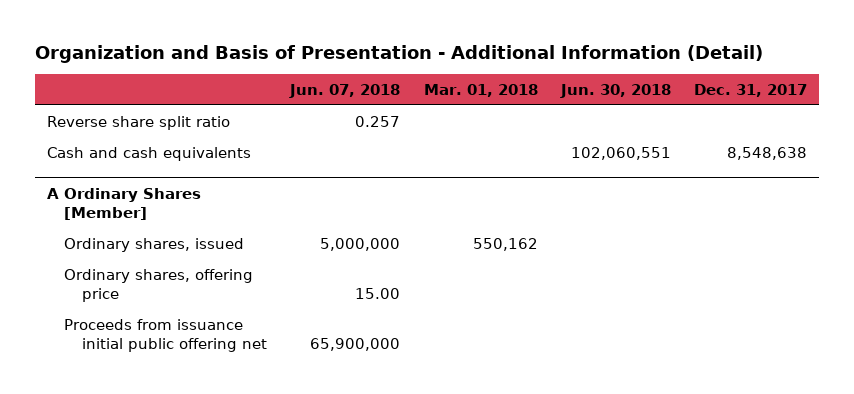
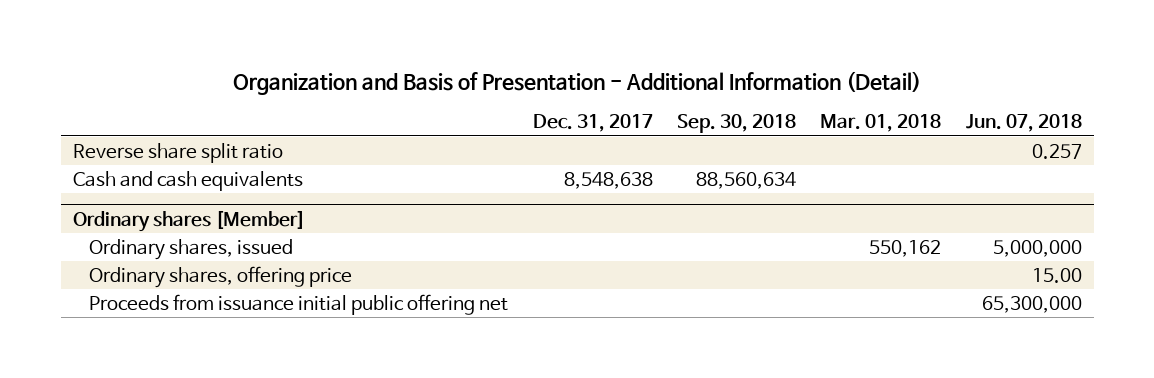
[559,83,671,98] Jun. 30, 2018 -> none
none -> [677,114,797,134] Sep. 30, 2018
[46,187,201,221] A Ordinary Shares [Member] -> [72,209,305,232] Ordinary shares [Member]
[310,338,401,352] 65,900,000 -> [981,295,1082,313] 65,300,000

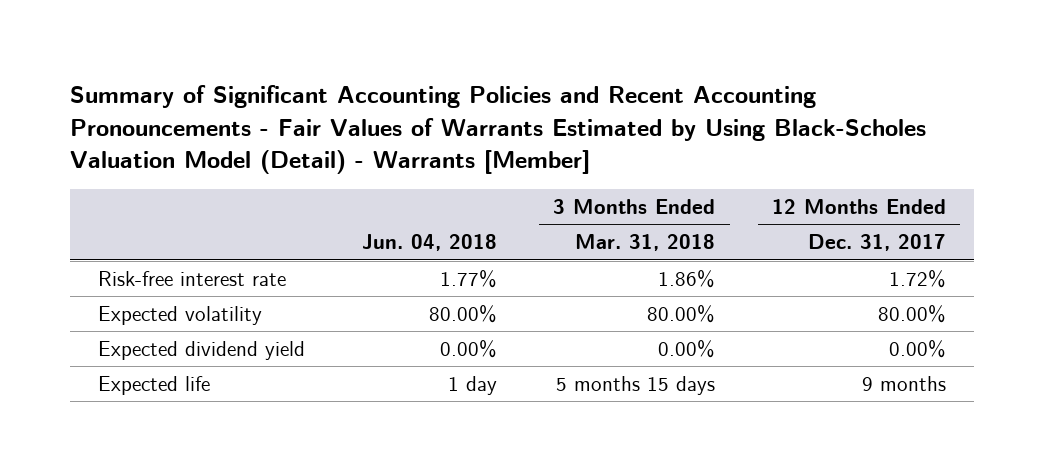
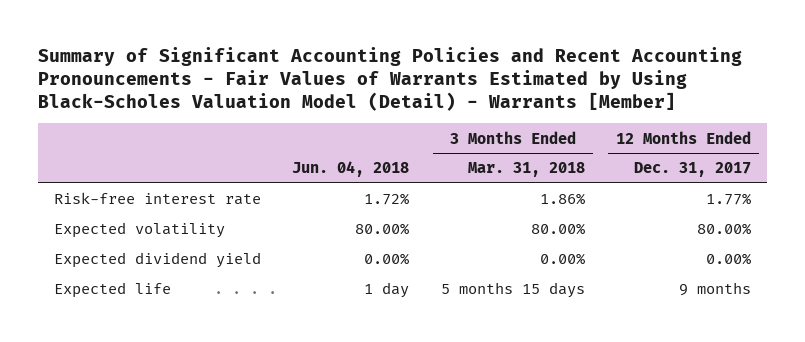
[439,269,497,288] 1.77% -> [364,193,410,206] 1.72%
[888,269,946,288] 1.72% -> [706,193,752,206] 1.77%

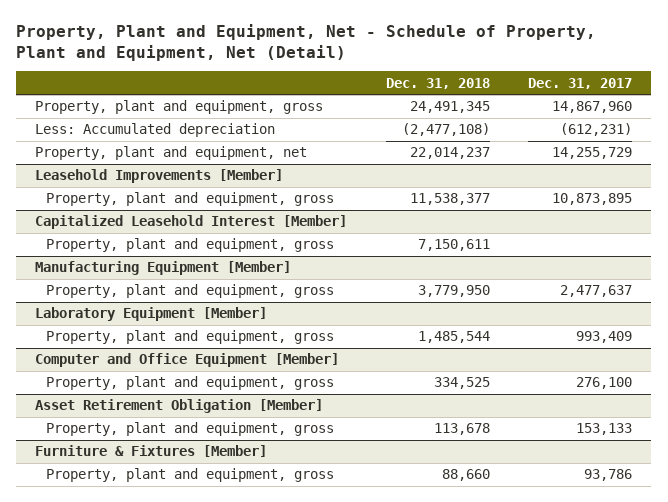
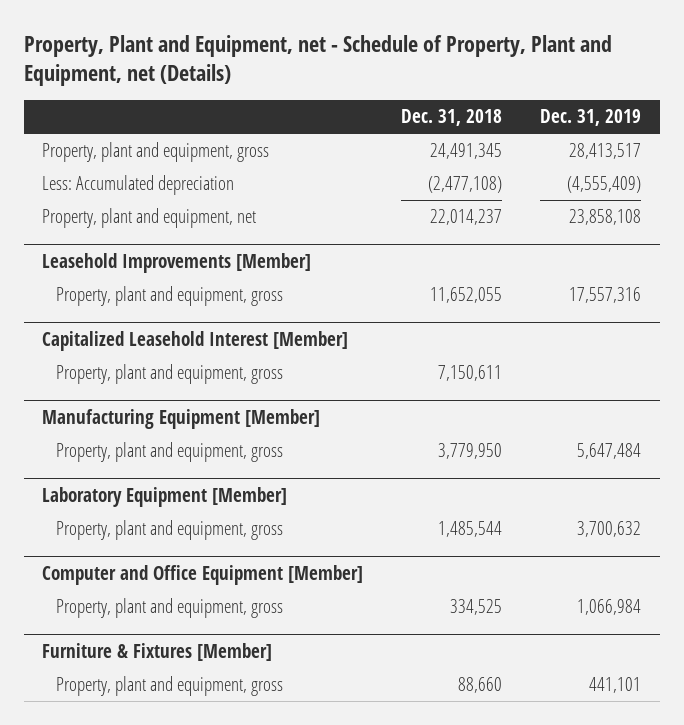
[16,24,597,61] Property, Plant and Equipment, Net - Schedule of Property, Plant and Equipment, Net (Detail) -> [23,35,612,87] Property, Plant and Equipment, net - Schedule of Property, Plant and Equipment, net (Details)
[528,77,633,89] Dec. 31, 2017 -> none
none -> [540,109,642,127] Dec. 31, 2019
[409,193,490,206] 11,538,377 -> [430,287,503,304] 11,652,055
[35,399,324,414] Asset Retirement Obligation [Member] -> none
[46,422,335,437] Property, plant and equipment, gross -> none

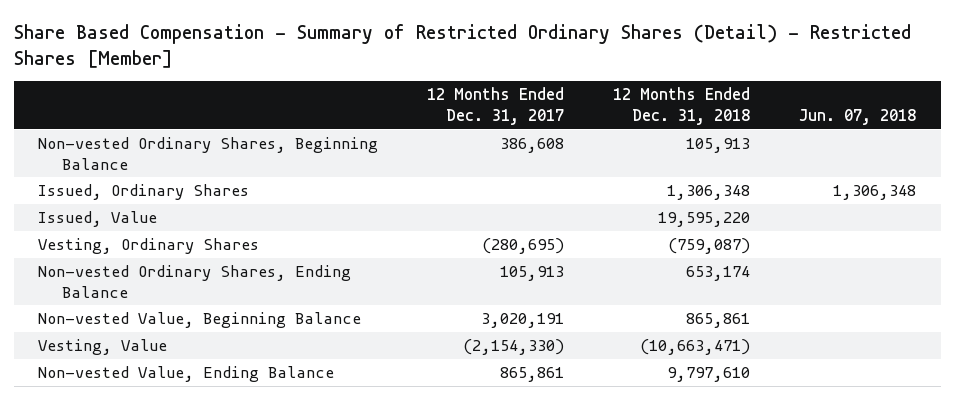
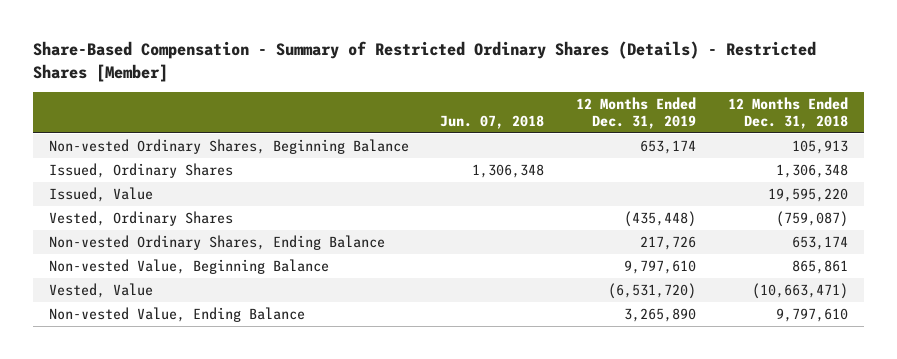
[13,24,911,68] Share Based Compensation - Summary of Restricted Ordinary Shares (Detail) - Restricted Shares [Member] -> [32,41,816,82] Share-Based Compensation - Summary of Restricted Ordinary Shares (Details) - Restricted Shares [Member]
[427,87,565,125] 12 Months Ended Dec. 31, 2017 -> none
none -> [576,97,697,129] 12 Months Ended Dec. 31, 2019
[38,238,260,255] Vesting, Ordinary Shares -> [48,211,233,227] Vested, Ordinary Shares
[38,339,168,356] Vesting, Value -> [48,283,153,299] Vested, Value

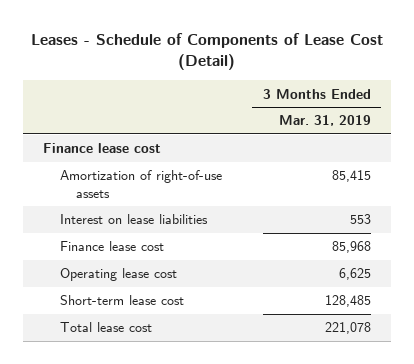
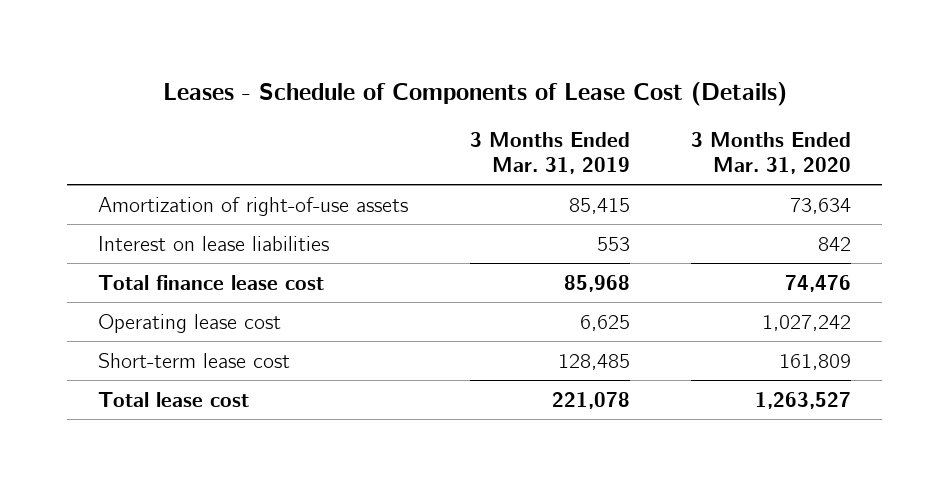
[30,32,383,71] Leases - Schedule of Components of Lease Cost (Detail) -> [162,81,787,106] Leases - Schedule of Components of Lease Cost (Details)
none -> [691,131,852,175] 3 Months Ended Mar. 31, 2020
[43,143,162,154] Finance lease cost -> none
[59,241,164,252] Finance lease cost -> [98,274,325,290] Total finance lease cost

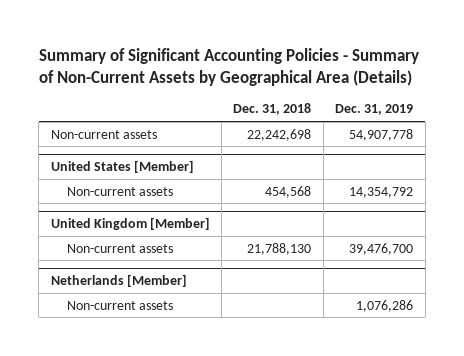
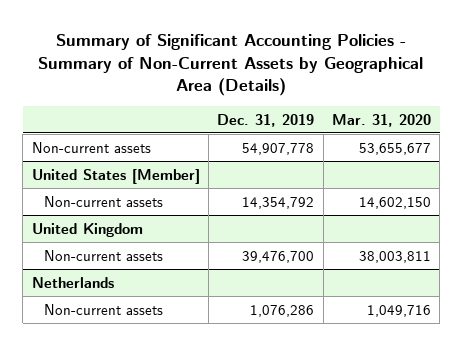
[233,103,312,116] Dec. 31, 2018 -> none
none -> [331,113,431,127] Mar. 31, 2020
[50,217,210,231] United Kingdom [Member] -> [31,222,143,237] United Kingdom
[50,274,187,288] Netherlands [Member] -> [31,276,114,288] Netherlands

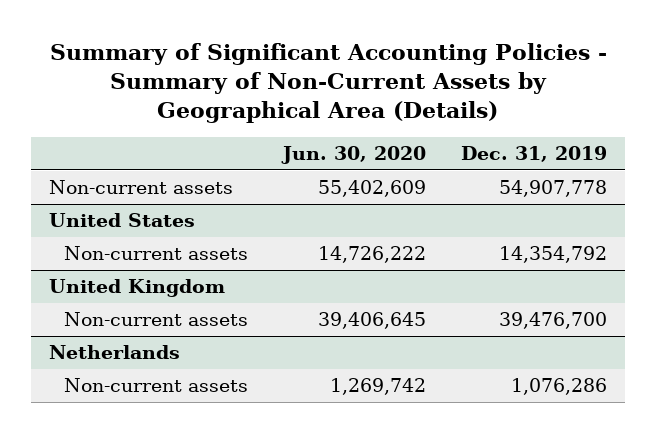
[331,113,431,127] Mar. 31, 2020 -> none
none -> [281,145,427,164] Jun. 30, 2020
[31,168,200,184] United States [Member] -> [48,213,195,228] United States

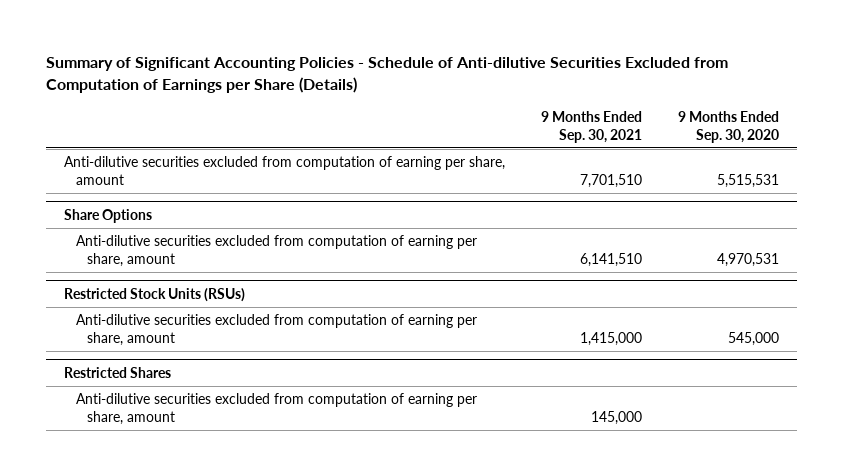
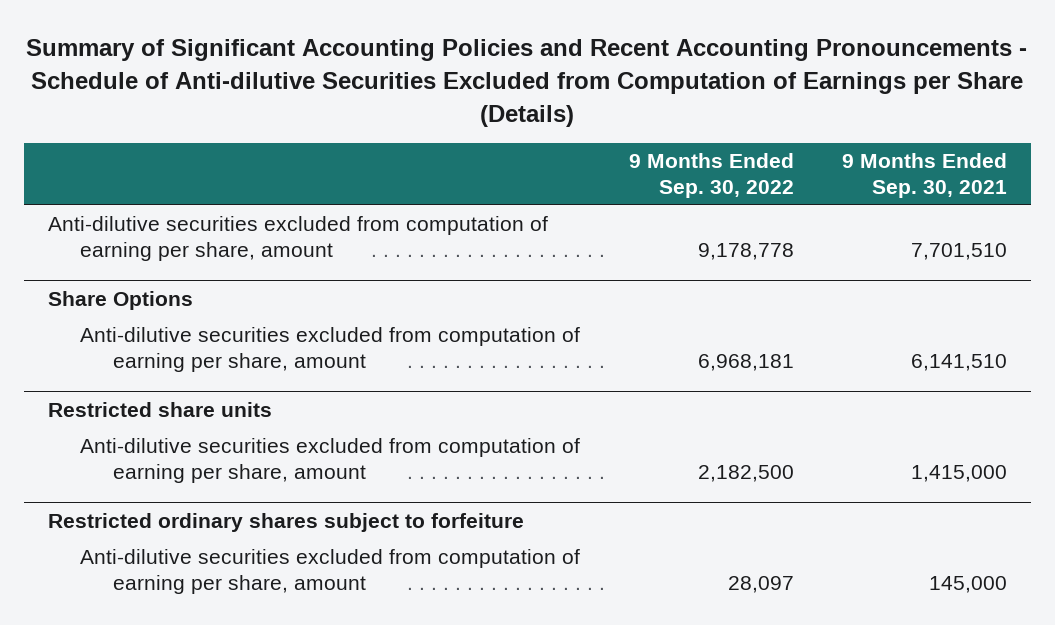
[46,57,729,94] Summary of Significant Accounting Policies - Schedule of Anti-dilutive Securities Excluded from Computation of Earnings per Share (Details) -> [26,39,1028,127] Summary of Significant Accounting Policies and Recent Accounting Pronouncements - Schedule of Anti-dilutive Securities Excluded from Computation of Earnings per Share (Details)
[677,111,779,144] 9 Months Ended Sep. 30, 2020 -> none
none -> [628,153,794,198] 9 Months Ended Sep. 30, 2022
[64,287,246,302] Restricted Stock Units (RSUs) -> [47,402,272,418] Restricted share units
[64,366,172,378] Restricted Shares -> [47,513,524,533] Restricted ordinary shares subject to forfeiture

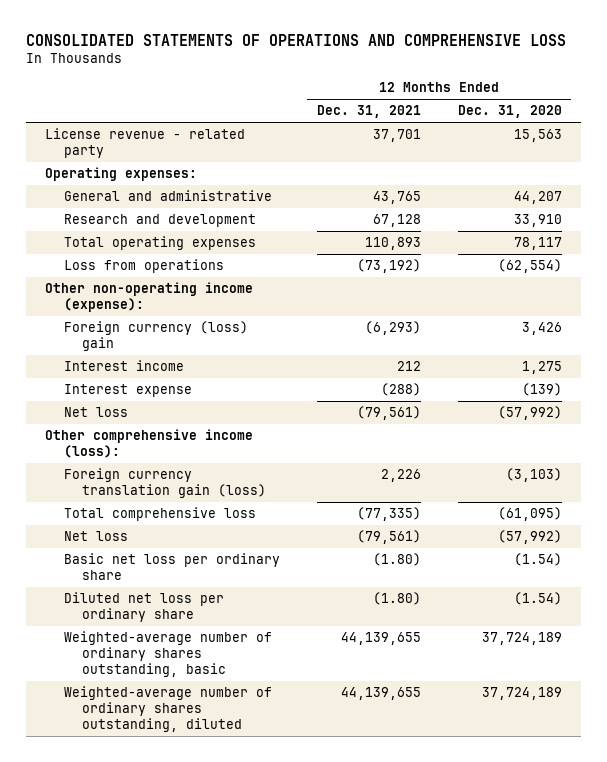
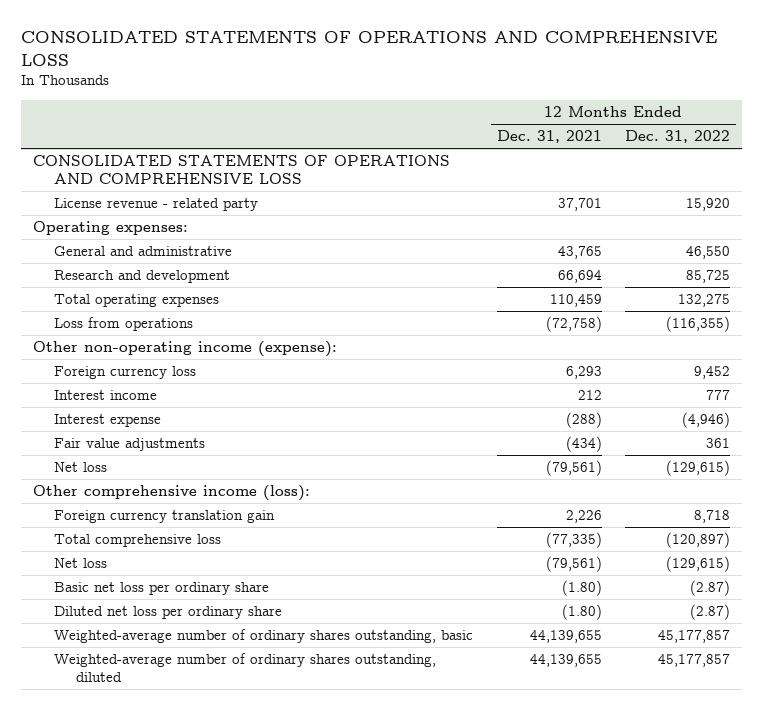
[457,105,562,119] Dec. 31, 2020 -> none
none -> [625,130,731,144] Dec. 31, 2022
none -> [32,155,450,184] CONSOLIDATED STATEMENTS OF OPERATIONS AND COMPREHENSIVE LOSS
[372,214,421,228] 67,128 -> [557,270,602,284] 66,694
[364,237,421,251] 110,893 -> [549,294,602,308] 110,459
[356,259,421,274] (73,192) -> [545,316,602,333] (72,758)
[63,321,248,352] Foreign currency (loss) gain -> [54,366,197,380] Foreign currency loss
[364,321,421,336] (6,293) -> [565,366,602,380] 6,293
none -> [54,438,206,452] Fair value adjustments
[63,468,267,499] Foreign currency translation gain (loss) -> [54,510,276,524] Foreign currency translation gain

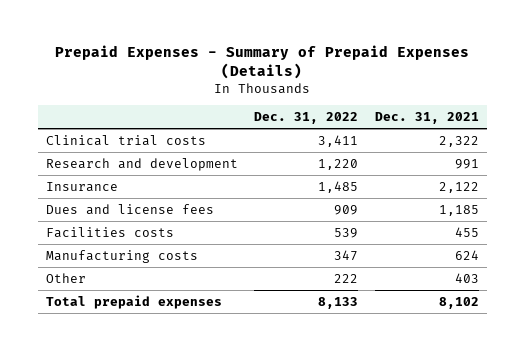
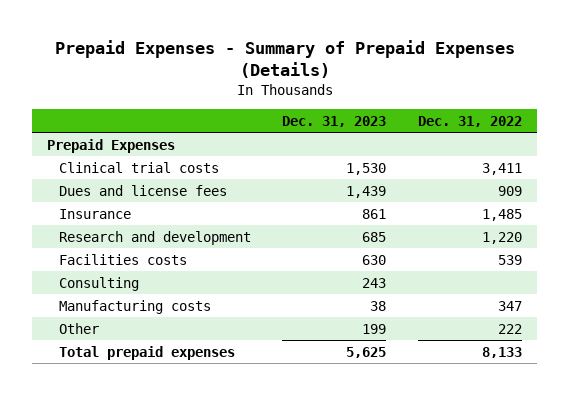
[374,111,479,124] Dec. 31, 2021 -> none
none -> [282,115,387,127] Dec. 31, 2023
none -> [47,138,176,153] Prepaid Expenses
[46,181,119,192] Insurance -> [58,208,131,219] Insurance
[46,157,239,171] Research and development -> [58,230,251,245] Research and development
none -> [58,276,139,291] Consulting

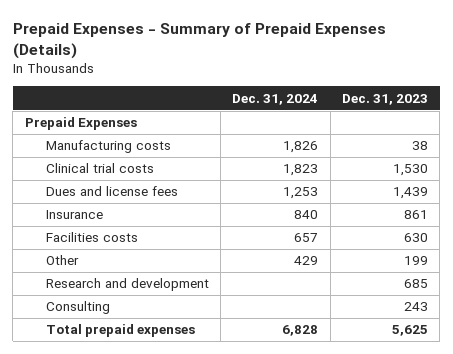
[417,115,522,127] Dec. 31, 2022 -> none
none -> [232,93,319,105] Dec. 31, 2024
[58,299,211,314] Manufacturing costs -> [45,140,171,154] Manufacturing costs
[58,230,251,245] Research and development -> [45,278,209,292] Research and development
[58,276,139,291] Consulting -> [45,301,110,315] Consulting

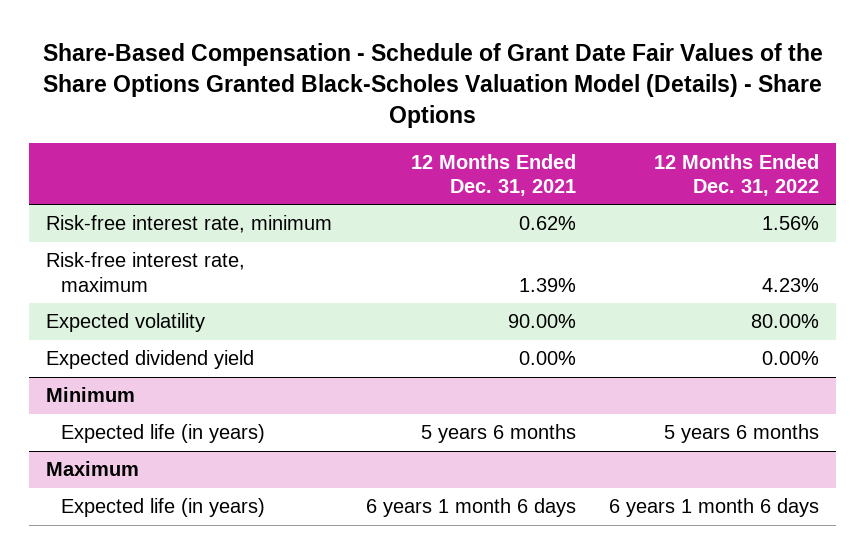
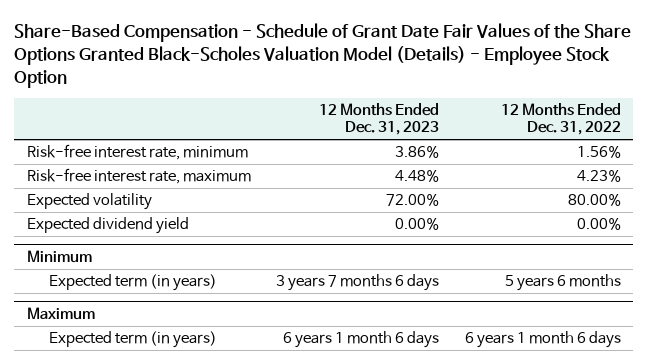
[42,42,823,129] Share-Based Compensation - Schedule of Grant Date Fair Values of the Share Options Granted Black-Scholes Valuation Model (Details) - Share Options -> [14,22,632,88] Share-Based Compensation - Schedule of Grant Date Fair Values of the Share Options Granted Black-Scholes Valuation Model (Details) - Employee Stock Option
[410,153,576,196] 12 Months Ended Dec. 31, 2021 -> none
none -> [319,102,440,136] 12 Months Ended Dec. 31, 2023
[60,424,265,444] Expected life (in years) -> [48,274,217,292] Expected term (in years)
[60,498,265,518] Expected life (in years) -> [48,331,217,349] Expected term (in years)

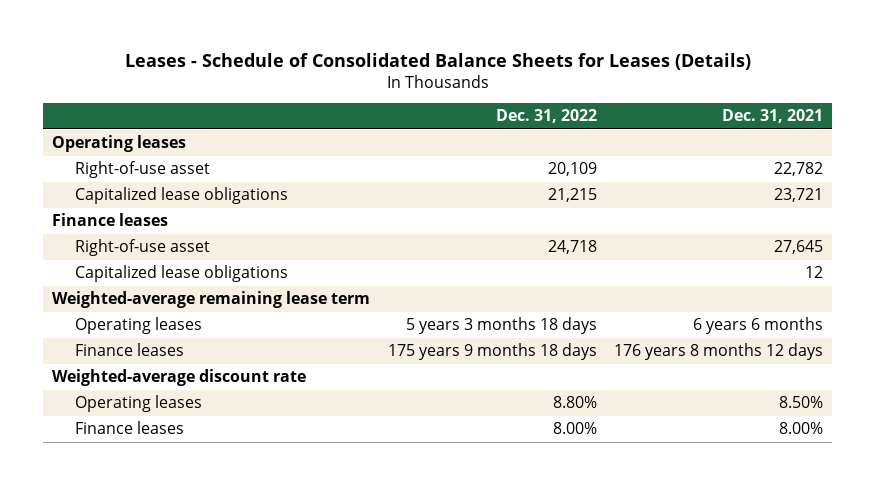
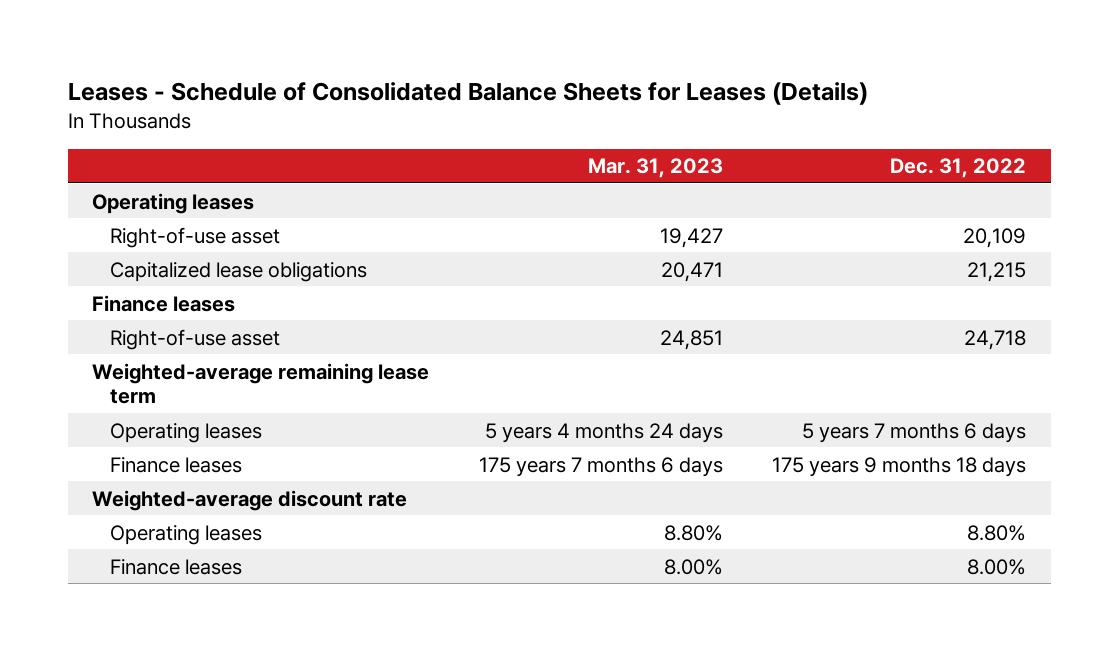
[722,109,824,124] Dec. 31, 2021 -> none
none -> [587,158,723,179] Mar. 31, 2023
[75,265,289,283] Capitalized lease obligations -> none
[405,317,597,335] 5 years 3 months 18 days -> [802,422,1027,443] 5 years 7 months 6 days

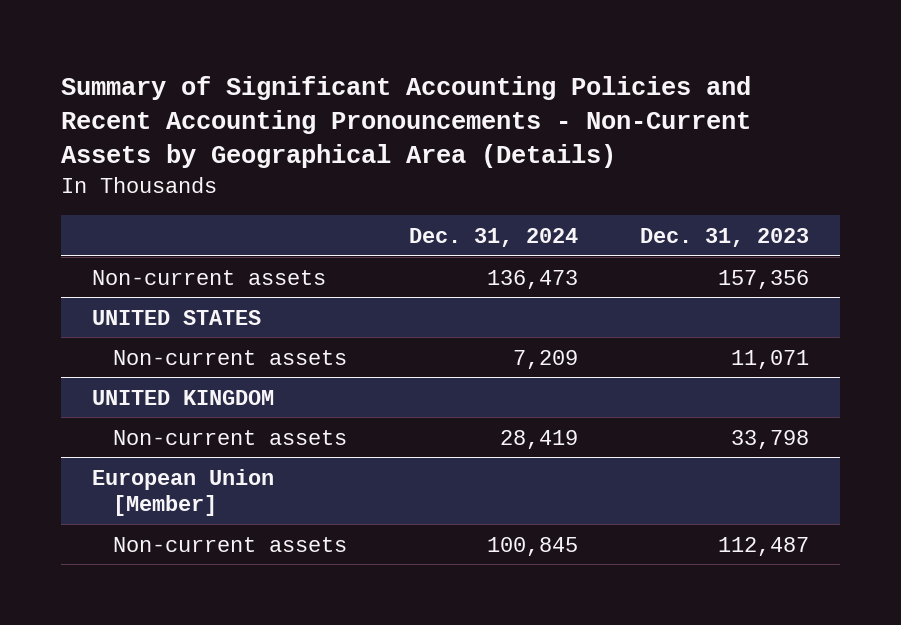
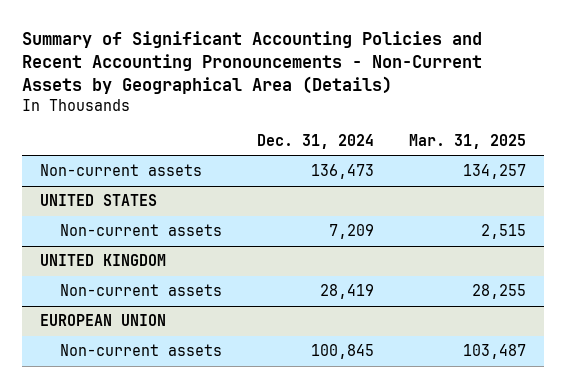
[640,227,810,247] Dec. 31, 2023 -> none
none -> [409,133,527,149] Mar. 31, 2025
[91,468,274,517] European Union [Member] -> [39,314,166,327] EUROPEAN UNION

